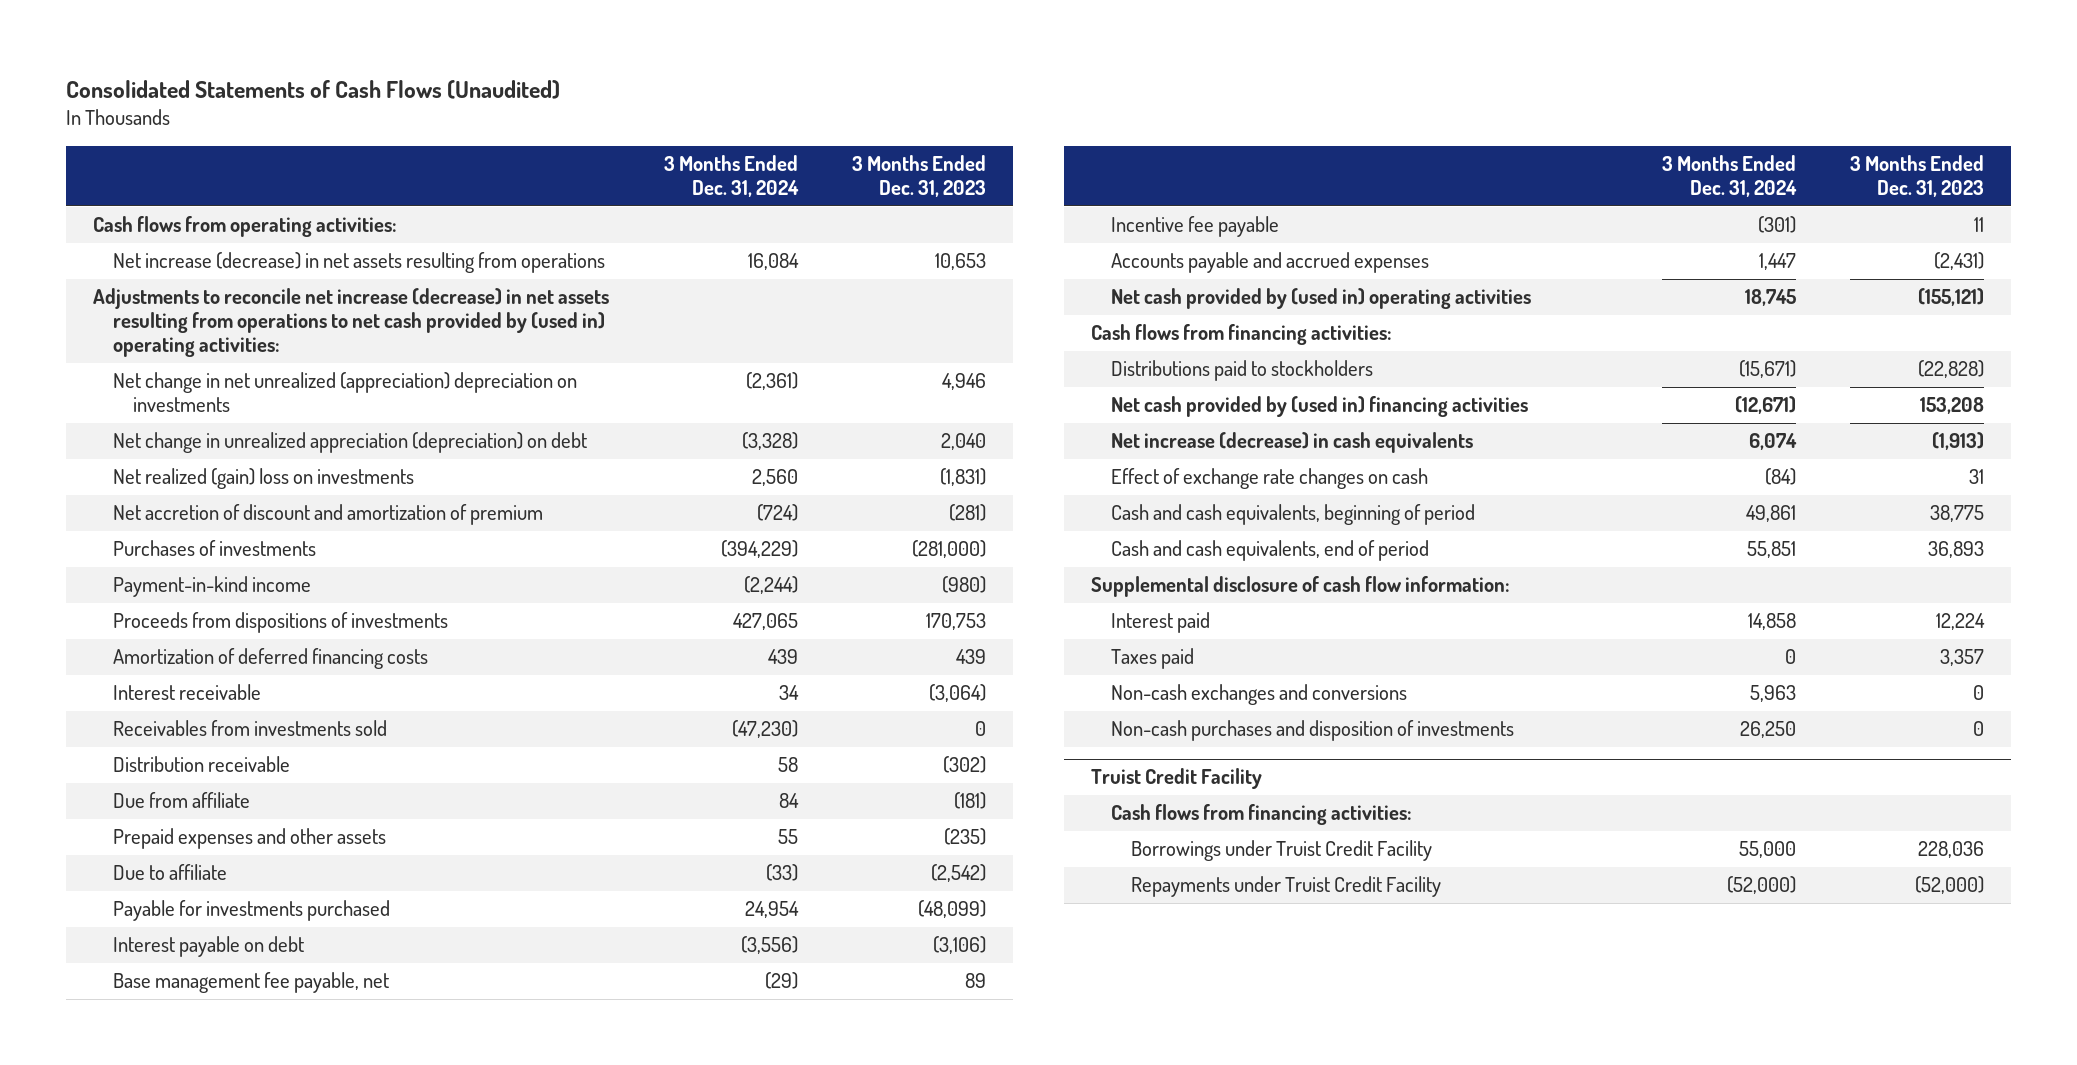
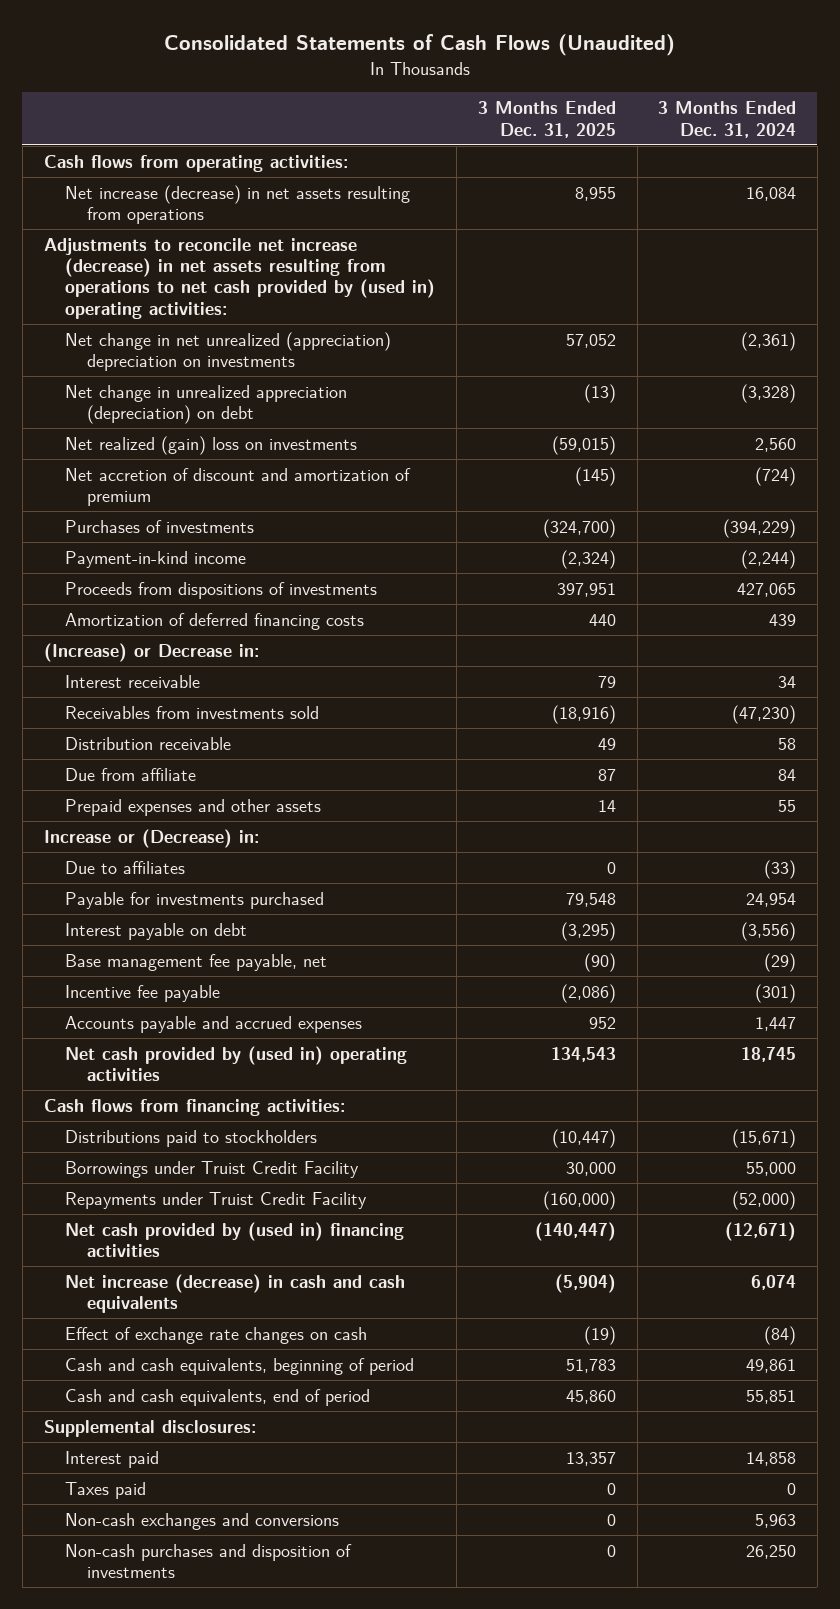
[851,155,986,198] 3 Months Ended Dec. 31, 2023 -> none
none -> [477,101,616,138] 3 Months Ended Dec. 31, 2025
none -> [43,642,259,662] (Increase) or Decrease in:
none -> [43,828,259,848] Increase or (Decrease) in:
[113,864,228,881] Due to affiliate -> [65,860,186,874] Due to affiliates
none -> [65,1160,360,1178] Borrowings under Truist Credit Facility
none -> [65,1191,368,1209] Repayments under Truist Credit Facility
[1111,432,1474,454] Net increase (decrease) in cash equivalents -> [65,1273,406,1314] Net increase (decrease) in cash and cash equivalents
[1091,576,1511,598] Supplemental disclosure of cash flow information: -> [43,1419,256,1437] Supplemental disclosures:
[1091,768,1263,790] Truist Credit Facility -> none
[1111,804,1413,826] Cash flows from financing activities: -> none
[1130,840,1432,862] Borrowings under Truist Credit Facility -> none
[1130,876,1441,898] Repayments under Truist Credit Facility -> none

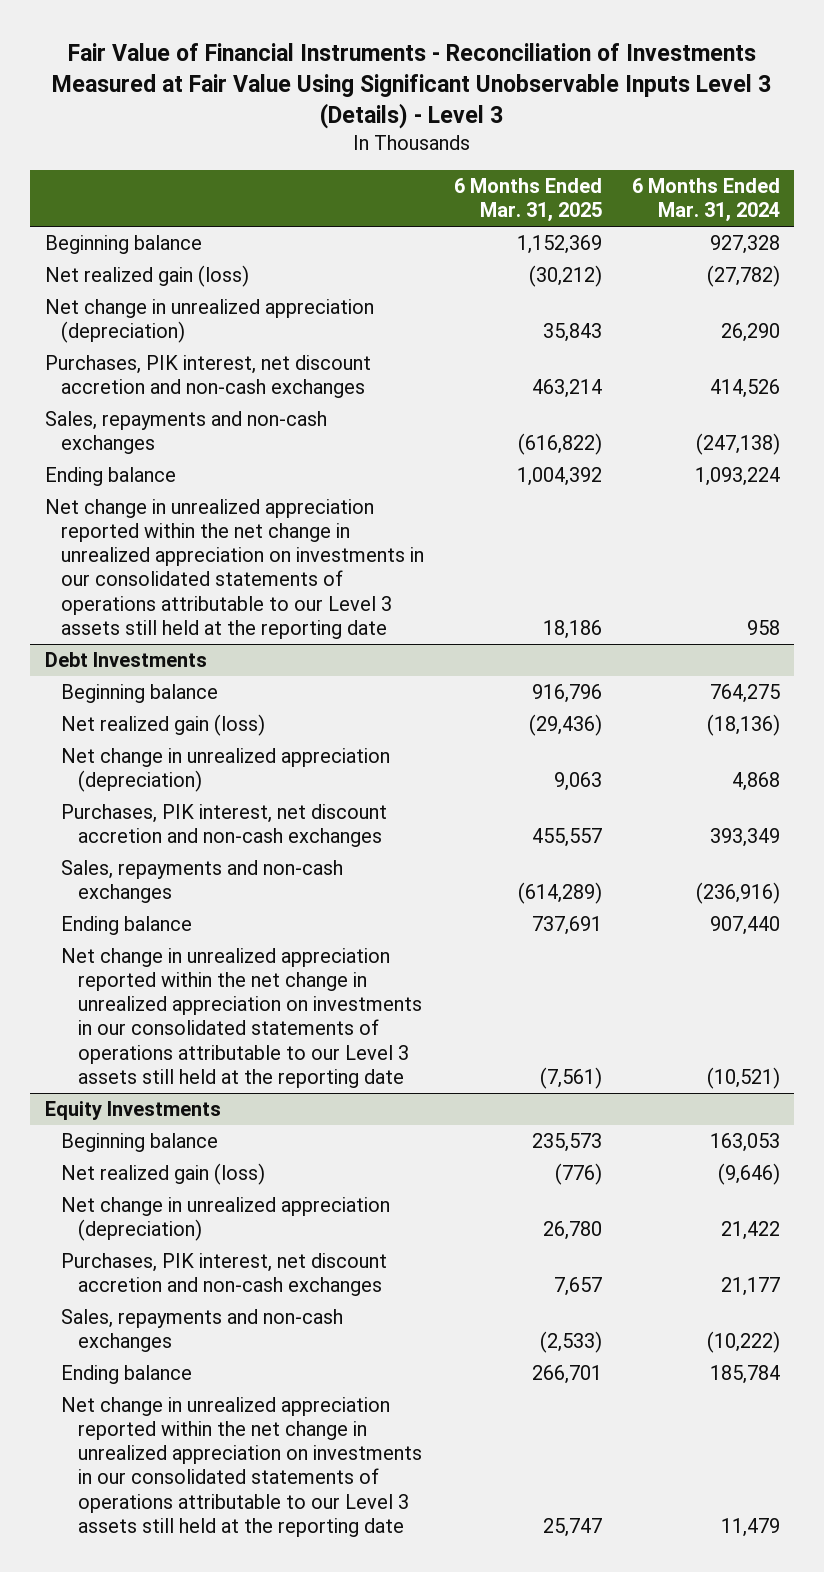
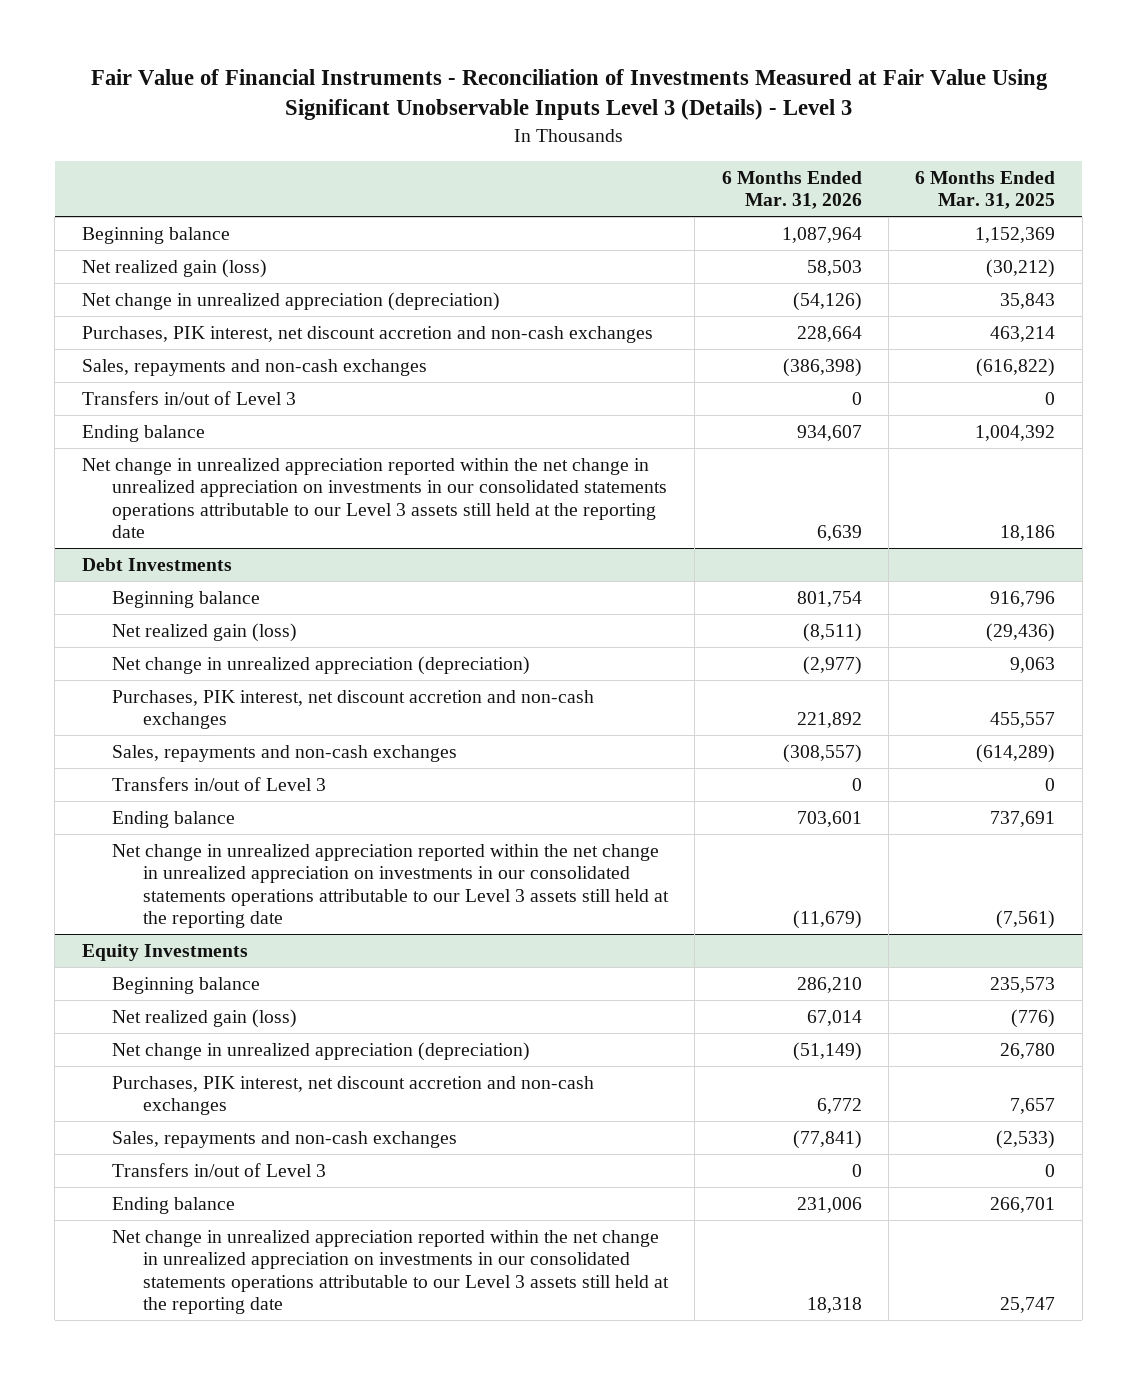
[631,178,780,223] 6 Months Ended Mar. 31, 2024 -> none
none -> [721,170,862,210] 6 Months Ended Mar. 31, 2026
none -> [81,390,296,405] Transfers in/out of Level 3
[44,499,425,639] Net change in unrealized appreciation reported within the net change in unrealized appreciation on investments in our consolidated statements of operations attributable to our Level 3 assets still held at the reporting date -> [81,457,668,539] Net change in unrealized appreciation reported within the net change in unrealized appreciation on investments in our consolidated statements operations attributable to our Level 3 assets still held at the reporting date
none -> [112,776,327,791] Transfers in/out of Level 3
[61,948,423,1088] Net change in unrealized appreciation reported within the net change in unrealized appreciation on investments in our consolidated statements of operations attributable to our Level 3 assets still held at the reporting date -> [112,843,670,929] Net change in unrealized appreciation reported within the net change in unrealized appreciation on investments in our consolidated statements operations attributable to our Level 3 assets still held at the reporting date
none -> [112,1162,327,1177] Transfers in/out of Level 3
[61,1397,423,1537] Net change in unrealized appreciation reported within the net change in unrealized appreciation on investments in our consolidated statements of operations attributable to our Level 3 assets still held at the reporting date -> [112,1229,670,1315] Net change in unrealized appreciation reported within the net change in unrealized appreciation on investments in our consolidated statements operations attributable to our Level 3 assets still held at the reporting date

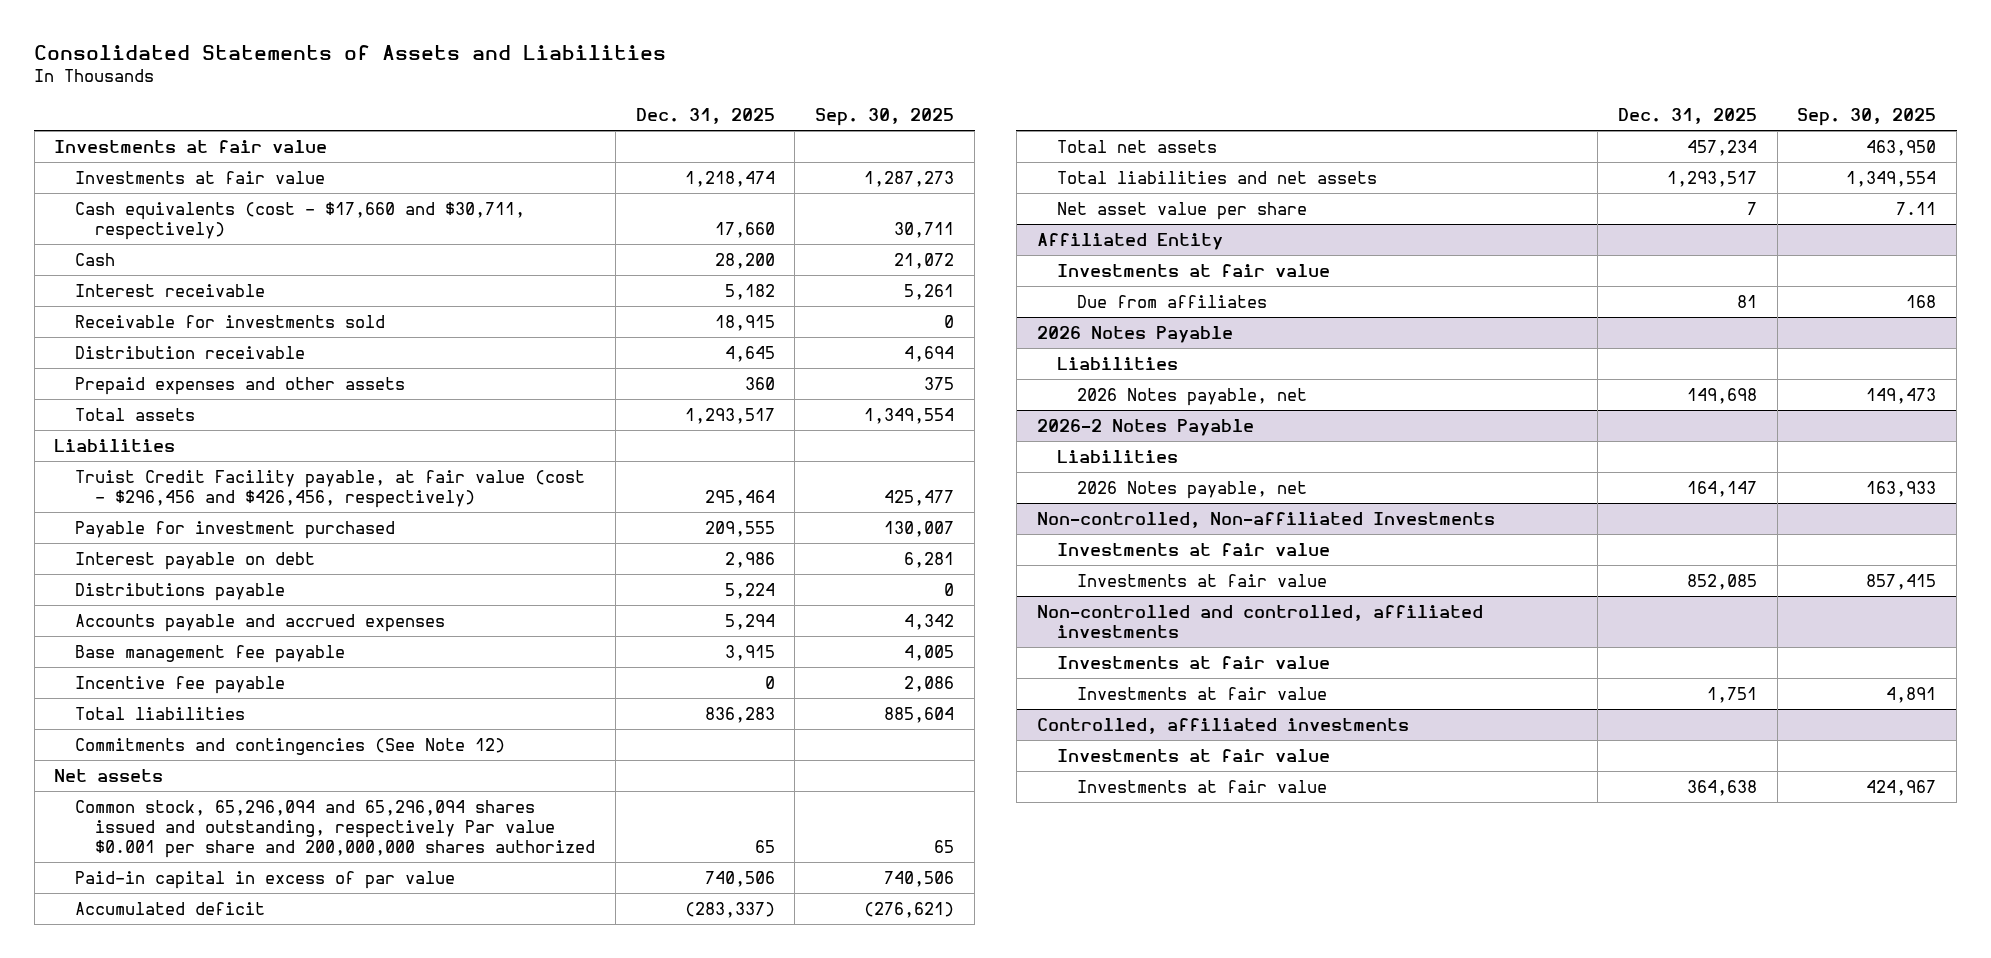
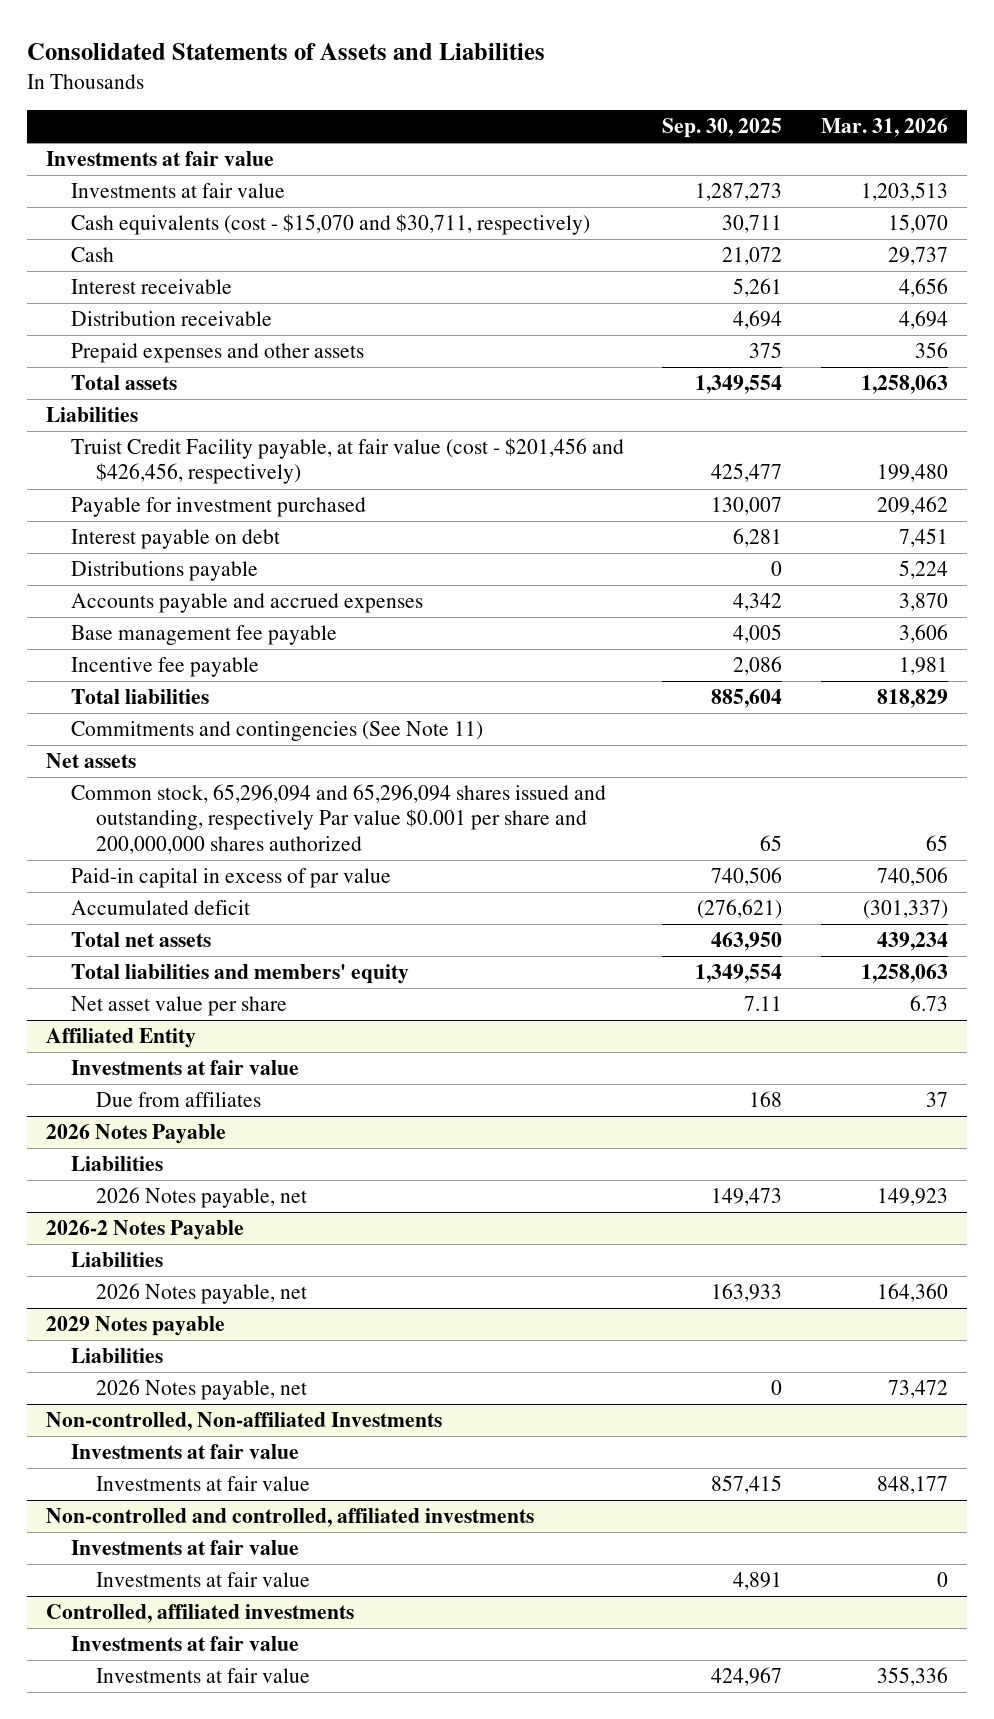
[635,108,775,125] Dec. 31, 2025 -> none
none -> [820,117,948,137] Mar. 31, 2026
[74,201,525,240] Cash equivalents (cost - $17,660 and $30,711, respectively) -> [71,214,591,236] Cash equivalents (cost - $15,070 and $30,711, respectively)
[74,314,385,328] Receivable for investments sold -> none
[74,469,585,508] Truist Credit Facility payable, at fair value (cost - $296,456 and $426,456, respectively) -> [71,438,625,485] Truist Credit Facility payable, at fair value (cost - $201,456 and $426,456, respectively)
[74,737,505,755] Commitments and contingencies (See Note 12) -> [71,721,484,742] Commitments and contingencies (See Note 11)
[1056,170,1377,184] Total liabilities and net assets -> [71,964,410,985] Total liabilities and members' equity
none -> [45,1316,225,1337] 2029 Notes payable
none -> [71,1348,164,1364] Liabilities
none -> [96,1379,308,1401] 2026 Notes payable, net

